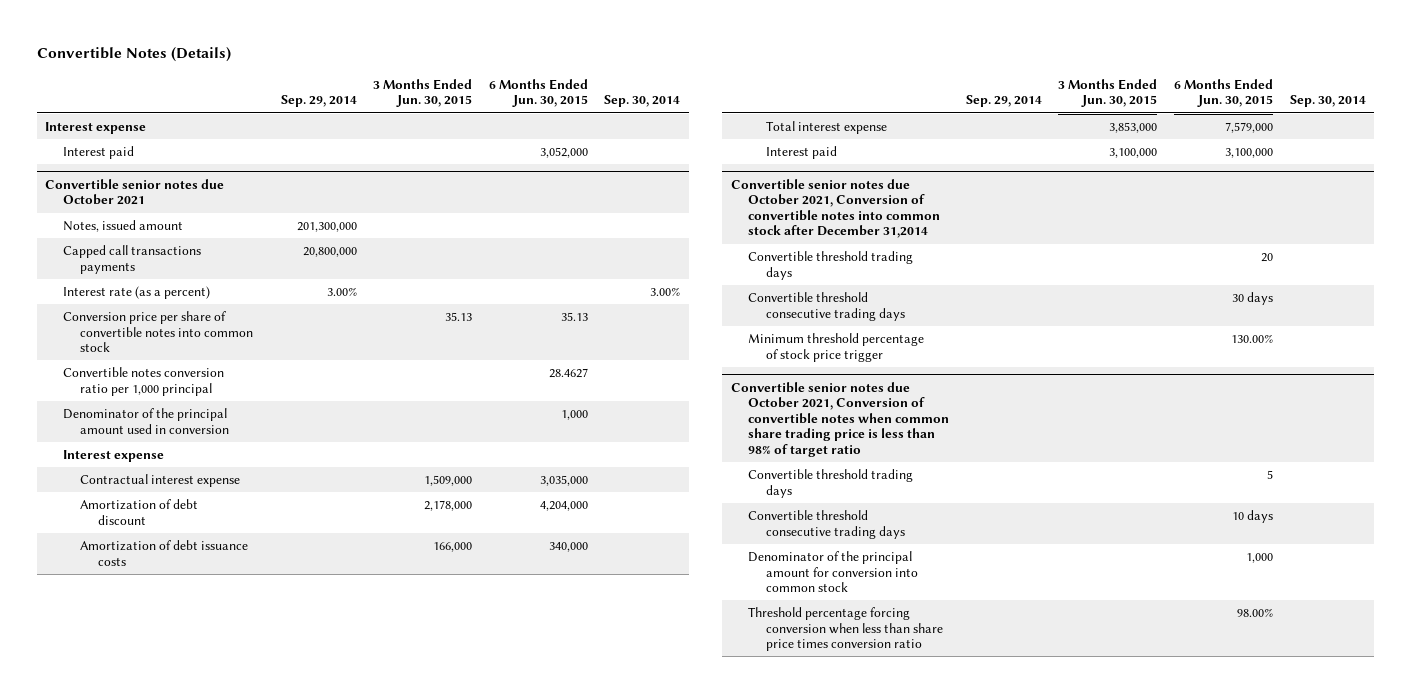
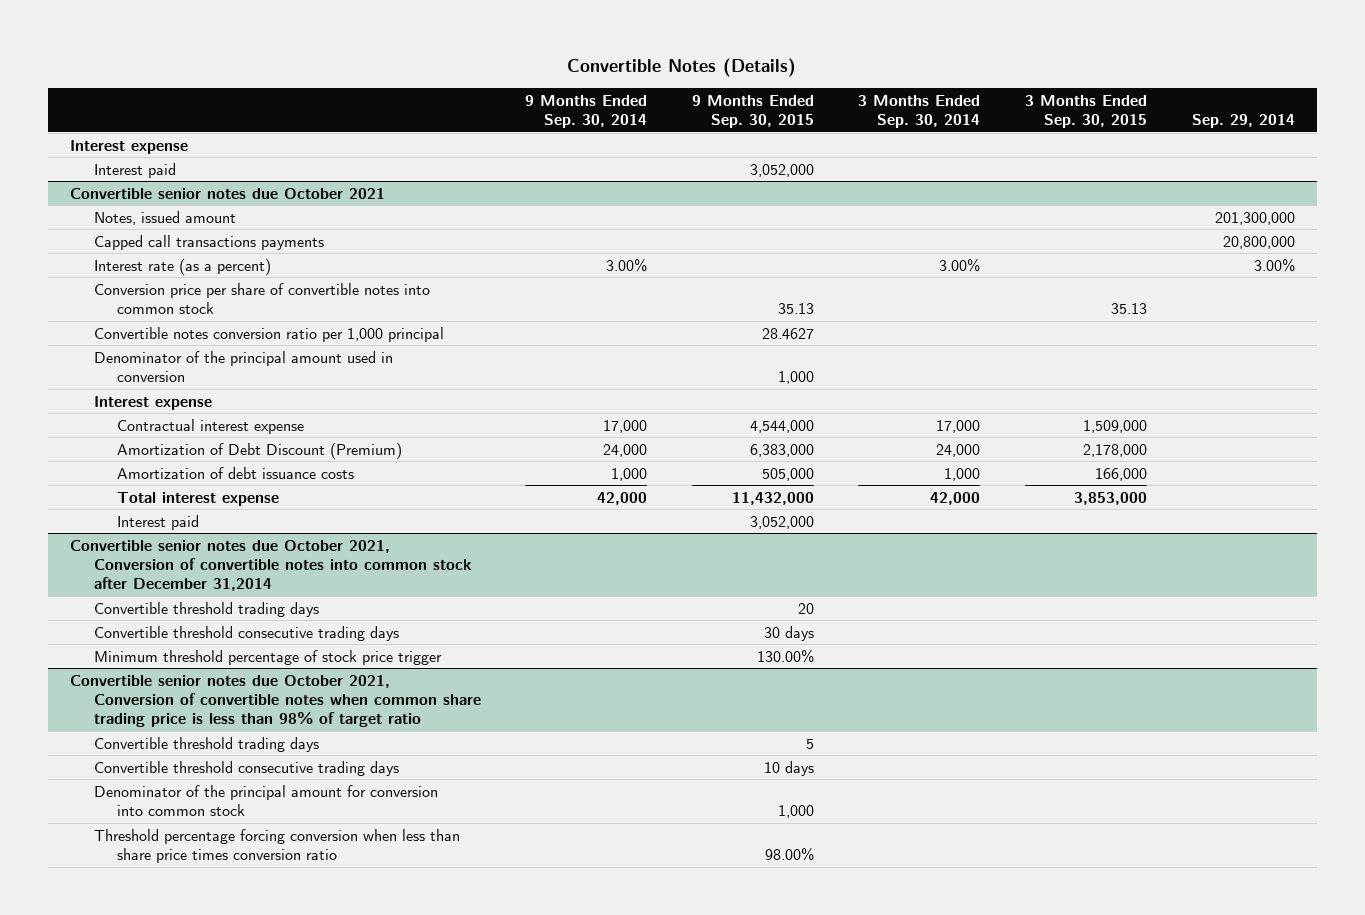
[373,78,473,108] 3 Months Ended Jun. 30, 2015 -> none
[488,78,588,108] 6 Months Ended Jun. 30, 2015 -> none
[604,95,681,108] Sep. 30, 2014 -> none
none -> [525,94,648,129] 9 Months Ended Sep. 30, 2014
none -> [691,94,814,129] 9 Months Ended Sep. 30, 2015
none -> [858,94,981,129] 3 Months Ended Sep. 30, 2014
none -> [1024,94,1147,129] 3 Months Ended Sep. 30, 2015
[80,499,199,525] Amortization of debt discount -> [116,442,402,459] Amortization of Debt Discount (Premium)

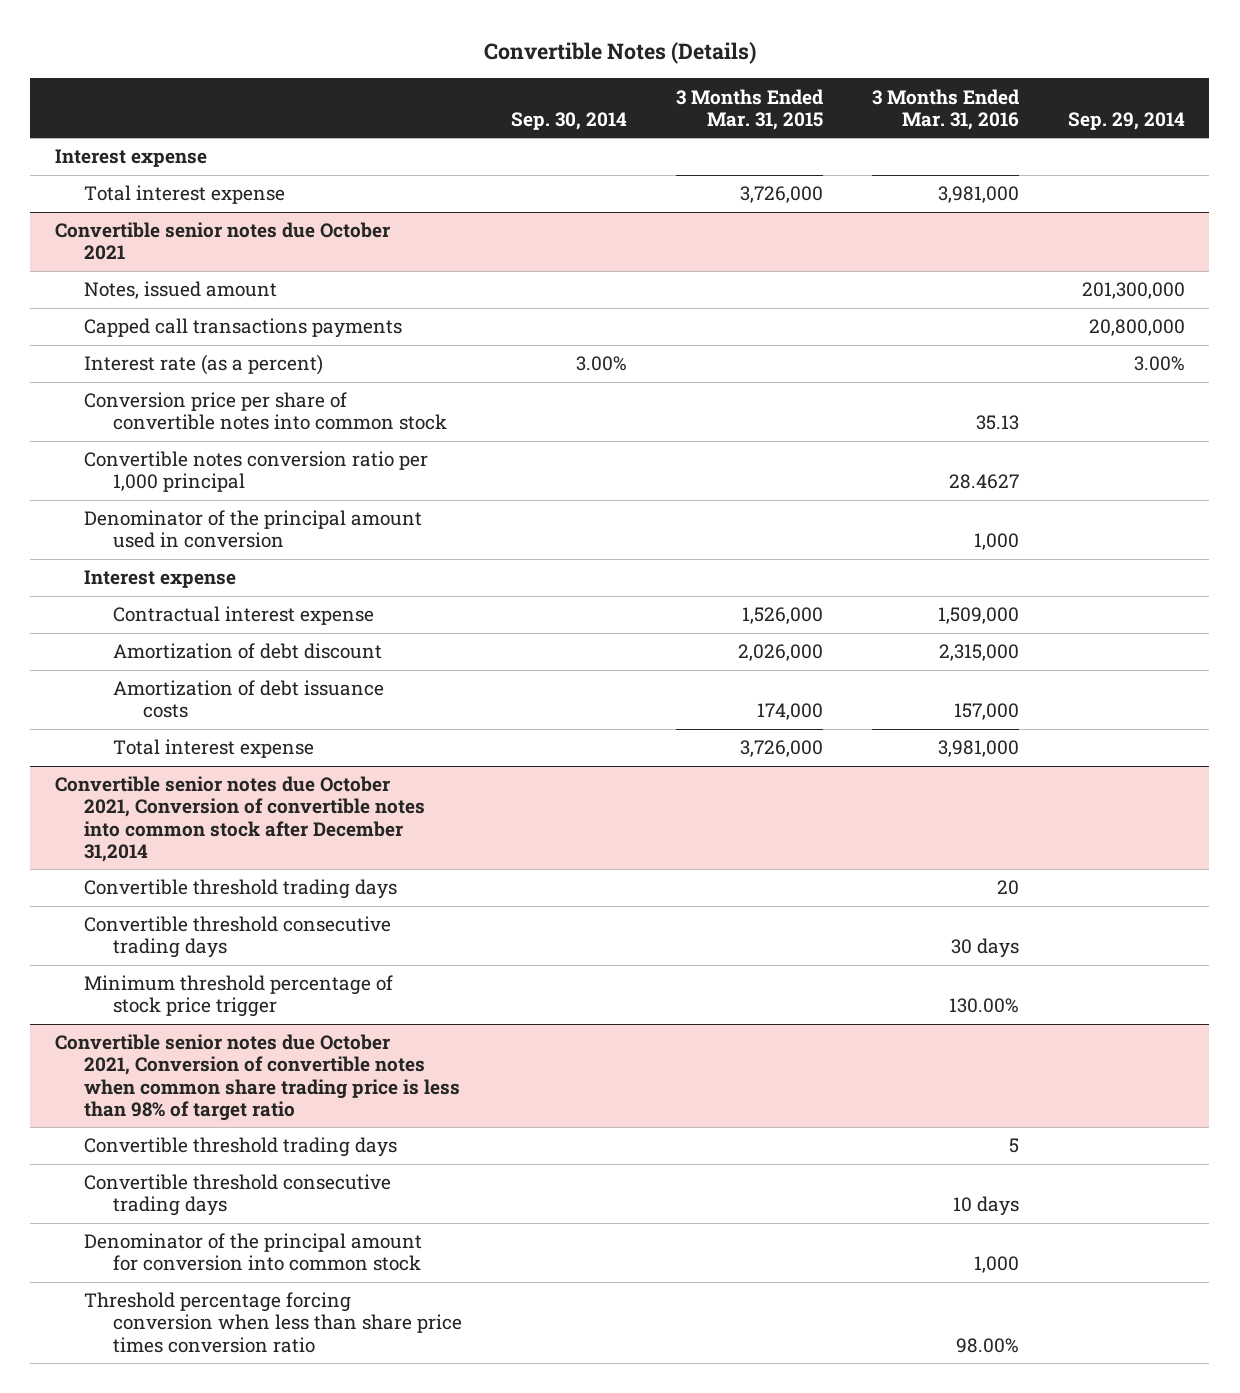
[525,94,648,129] 9 Months Ended Sep. 30, 2014 -> none
[691,94,814,129] 9 Months Ended Sep. 30, 2015 -> none
[858,94,981,129] 3 Months Ended Sep. 30, 2014 -> none
[1024,94,1147,129] 3 Months Ended Sep. 30, 2015 -> none
none -> [511,111,628,130] Sep. 30, 2014
none -> [676,88,824,130] 3 Months Ended Mar. 31, 2015
none -> [872,88,1020,130] 3 Months Ended Mar. 31, 2016
[93,162,176,178] Interest paid -> none
none -> [83,185,285,205] Total interest expense
[116,442,402,459] Amortization of Debt Discount (Premium) -> [113,643,383,660] Amortization of debt discount
[116,514,199,530] Interest paid -> none

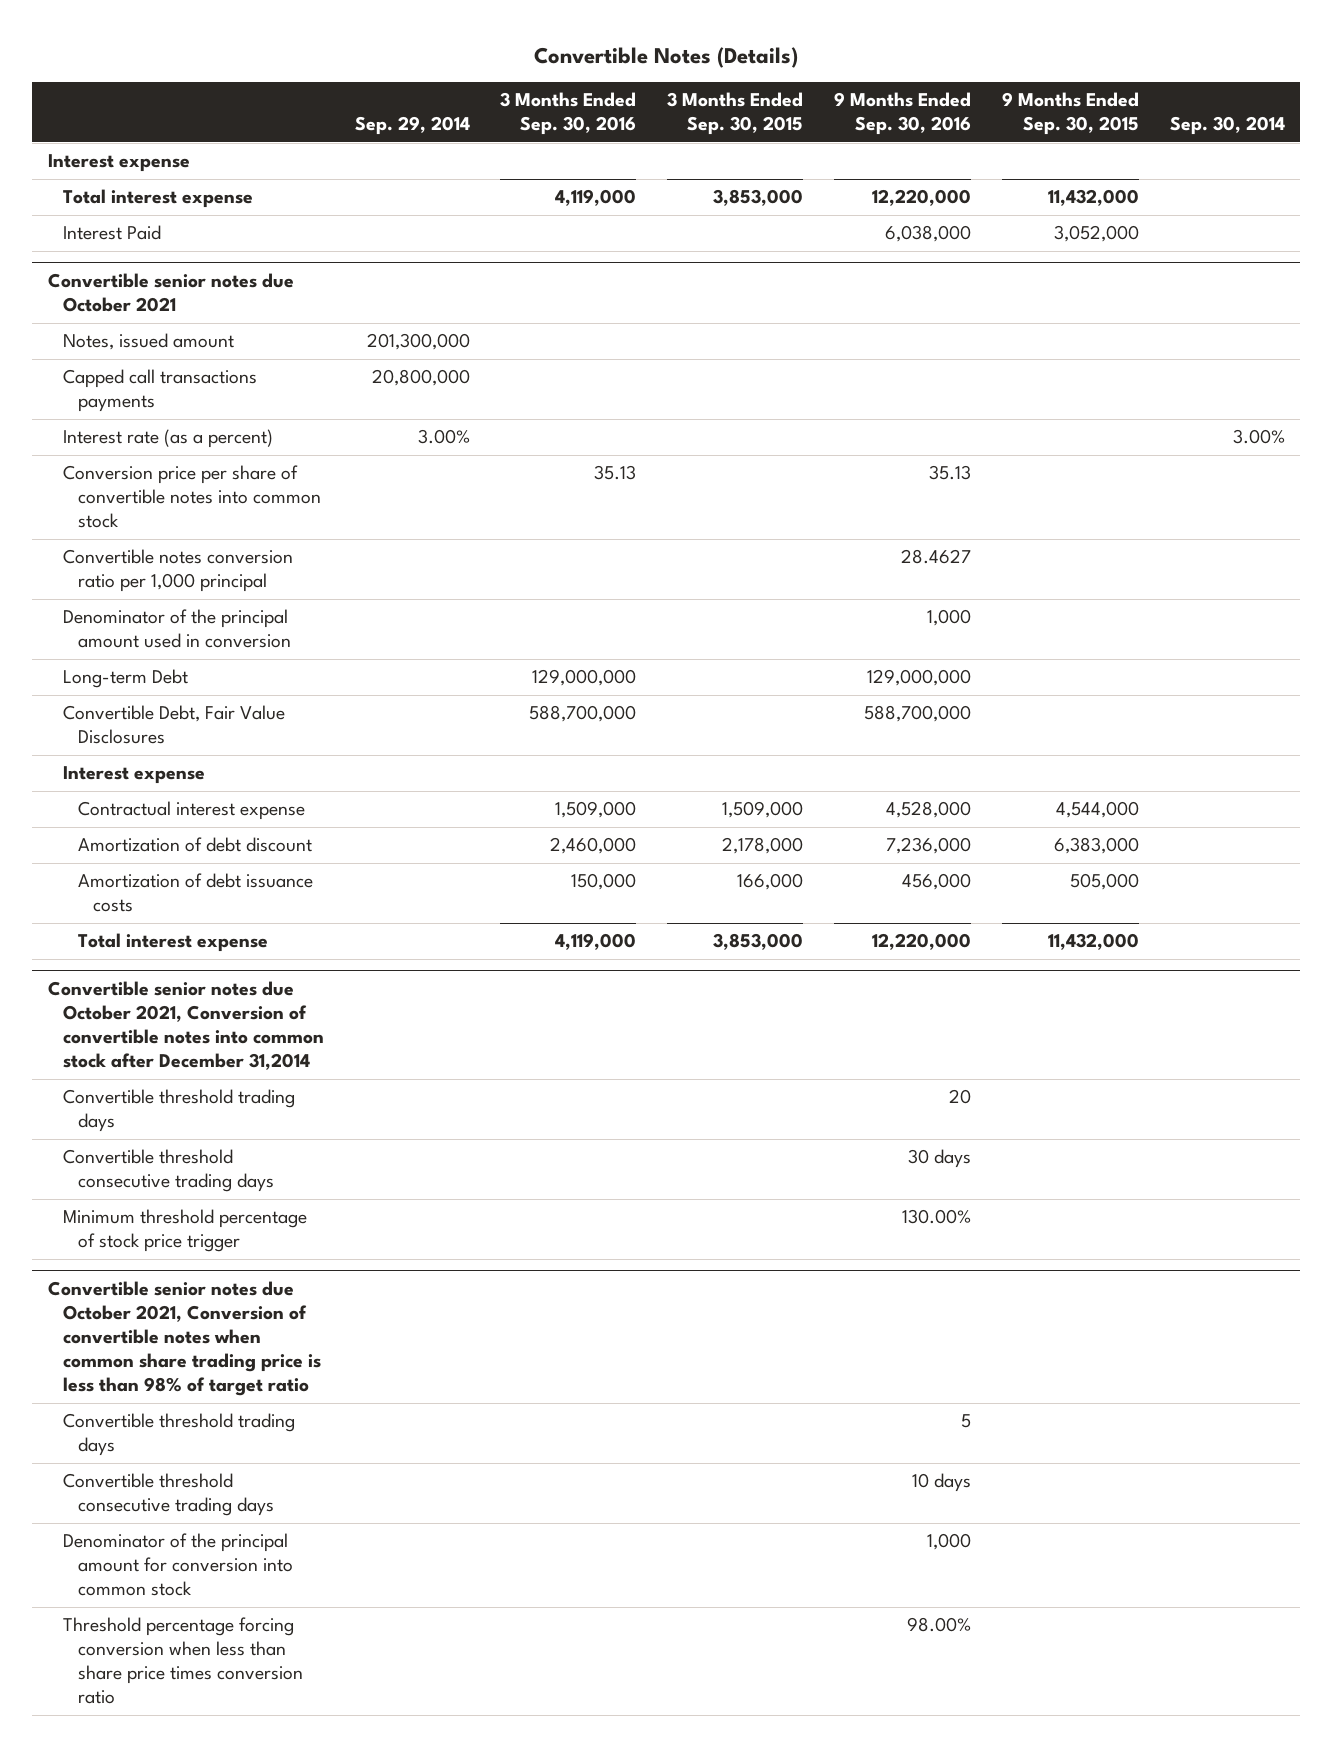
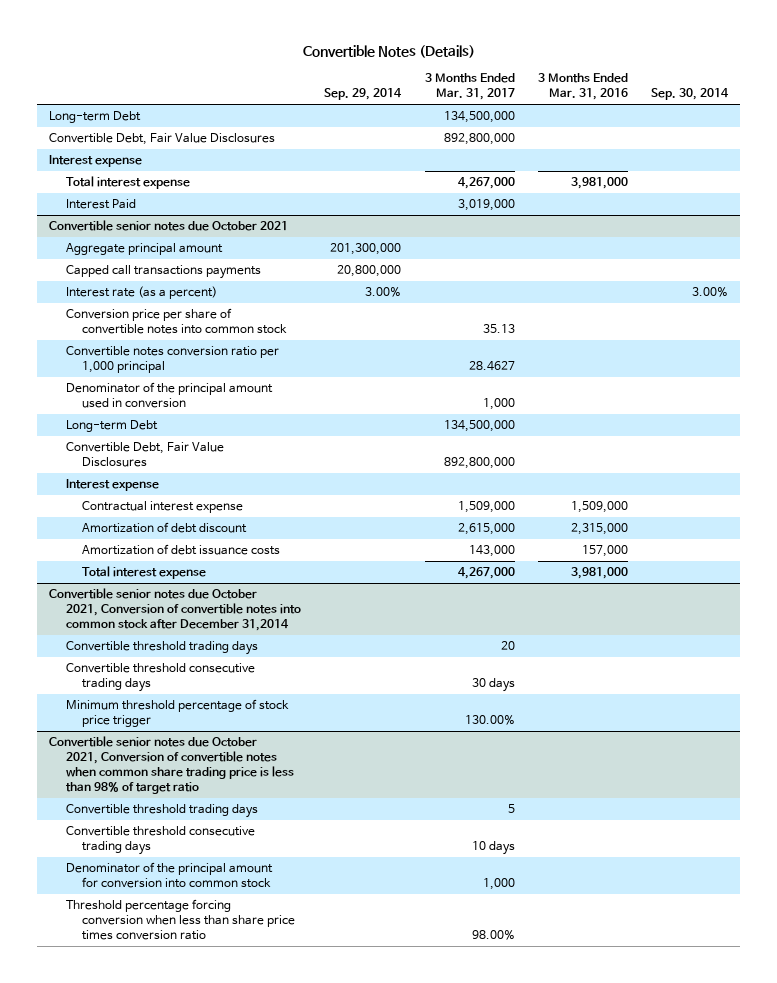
[500,92,637,136] 3 Months Ended Sep. 30, 2016 -> none
[667,92,804,136] 3 Months Ended Sep. 30, 2015 -> none
[834,92,972,136] 9 Months Ended Sep. 30, 2016 -> none
[1001,92,1139,136] 9 Months Ended Sep. 30, 2015 -> none
none -> [424,73,515,101] 3 Months Ended Mar. 31, 2017
none -> [537,73,628,101] 3 Months Ended Mar. 31, 2016
none -> [49,111,142,124] Long-term Debt
none -> [49,133,276,146] Convertible Debt, Fair Value Disclosures
[62,333,234,351] Notes, issued amount -> [65,243,223,256] Aggregate principal amount

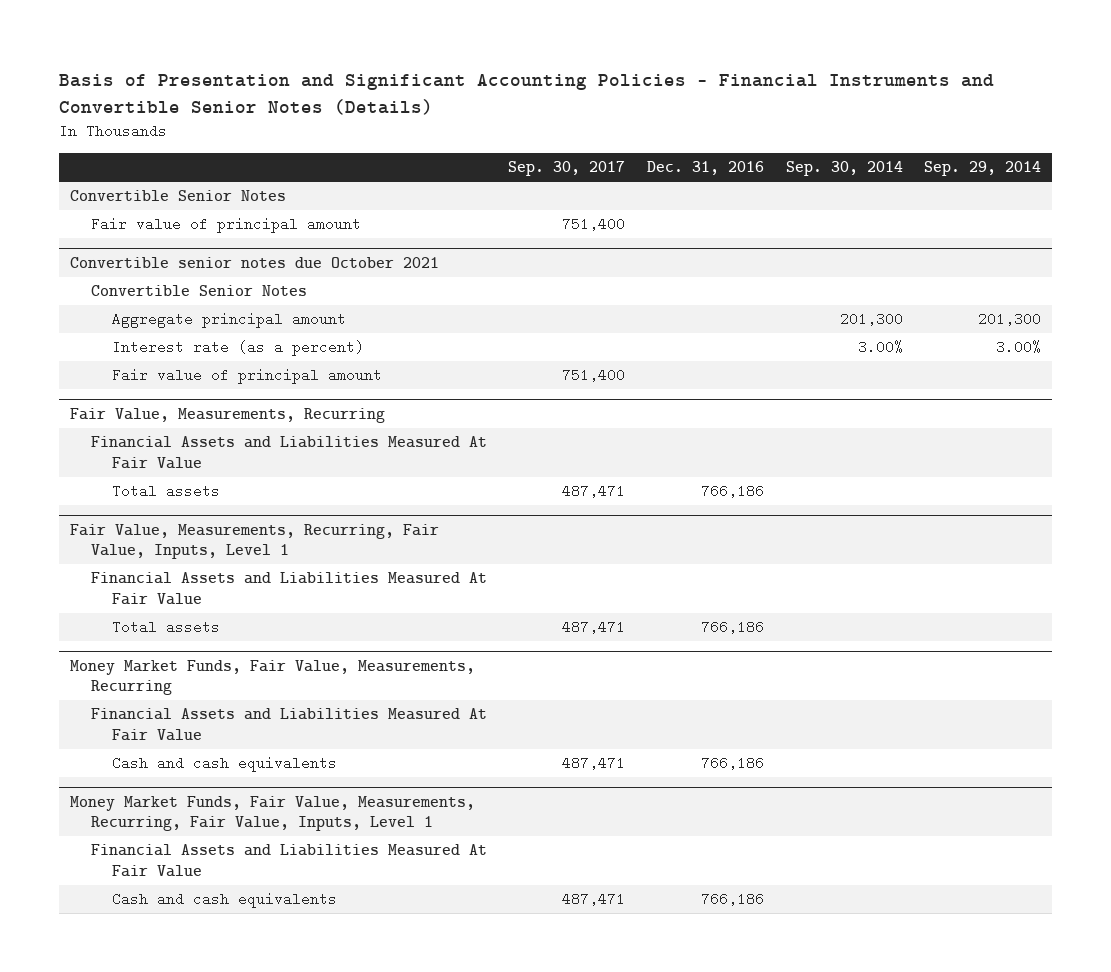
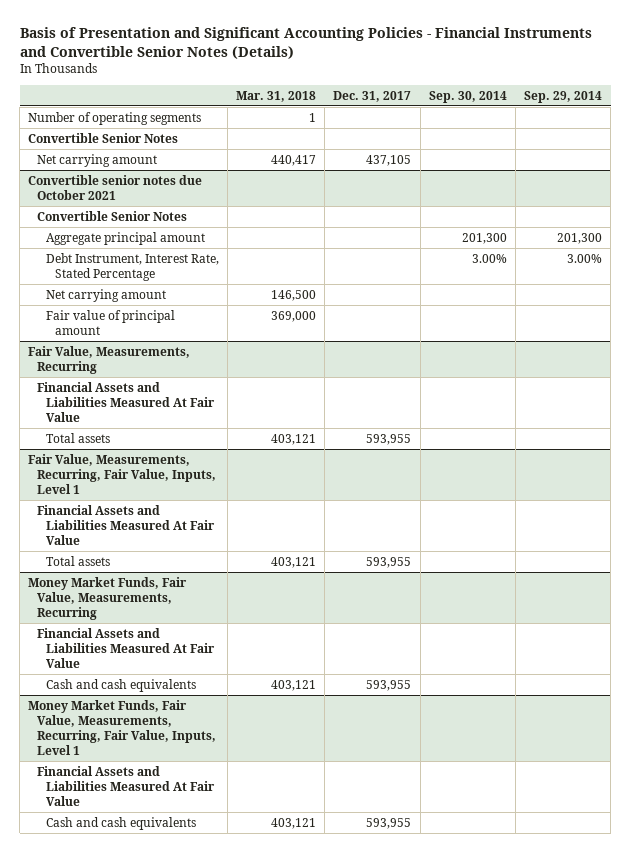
[508,161,626,177] Sep. 30, 2017 -> none
[647,161,765,176] Dec. 31, 2016 -> none
none -> [236,90,317,102] Mar. 31, 2018
none -> [333,90,412,102] Dec. 31, 2017
none -> [28,111,202,125] Number of operating segments
[90,217,361,234] Fair value of principal amount -> none
none -> [37,153,158,167] Net carrying amount
[111,340,364,357] Interest rate (as a percent) -> [45,252,219,281] Debt Instrument, Interest Rate, Stated Percentage
none -> [45,288,166,302] Net carrying amount

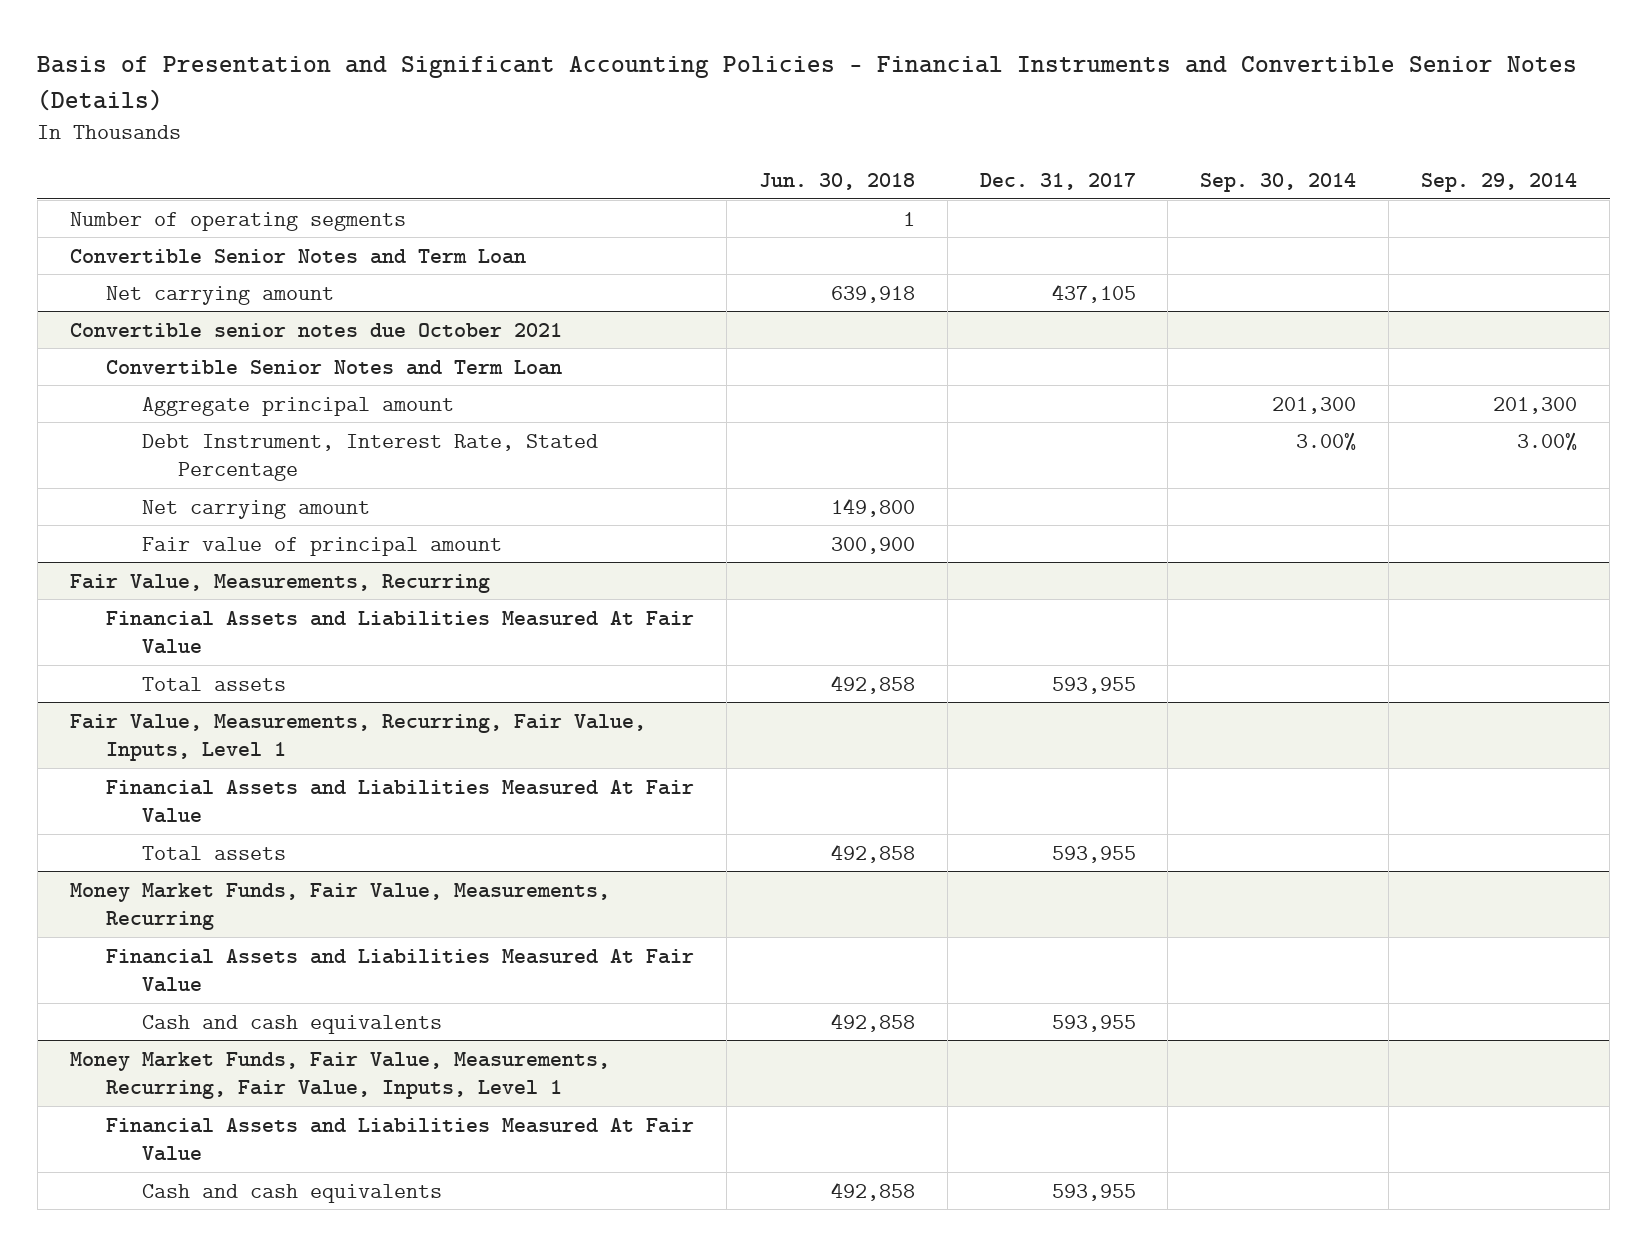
[236,90,317,102] Mar. 31, 2018 -> none
none -> [758,172,915,190] Jun. 30, 2018
[28,132,179,143] Convertible Senior Notes -> [69,248,526,264] Convertible Senior Notes and Term Loan
[37,210,188,221] Convertible Senior Notes -> [105,359,562,375] Convertible Senior Notes and Term Loan

